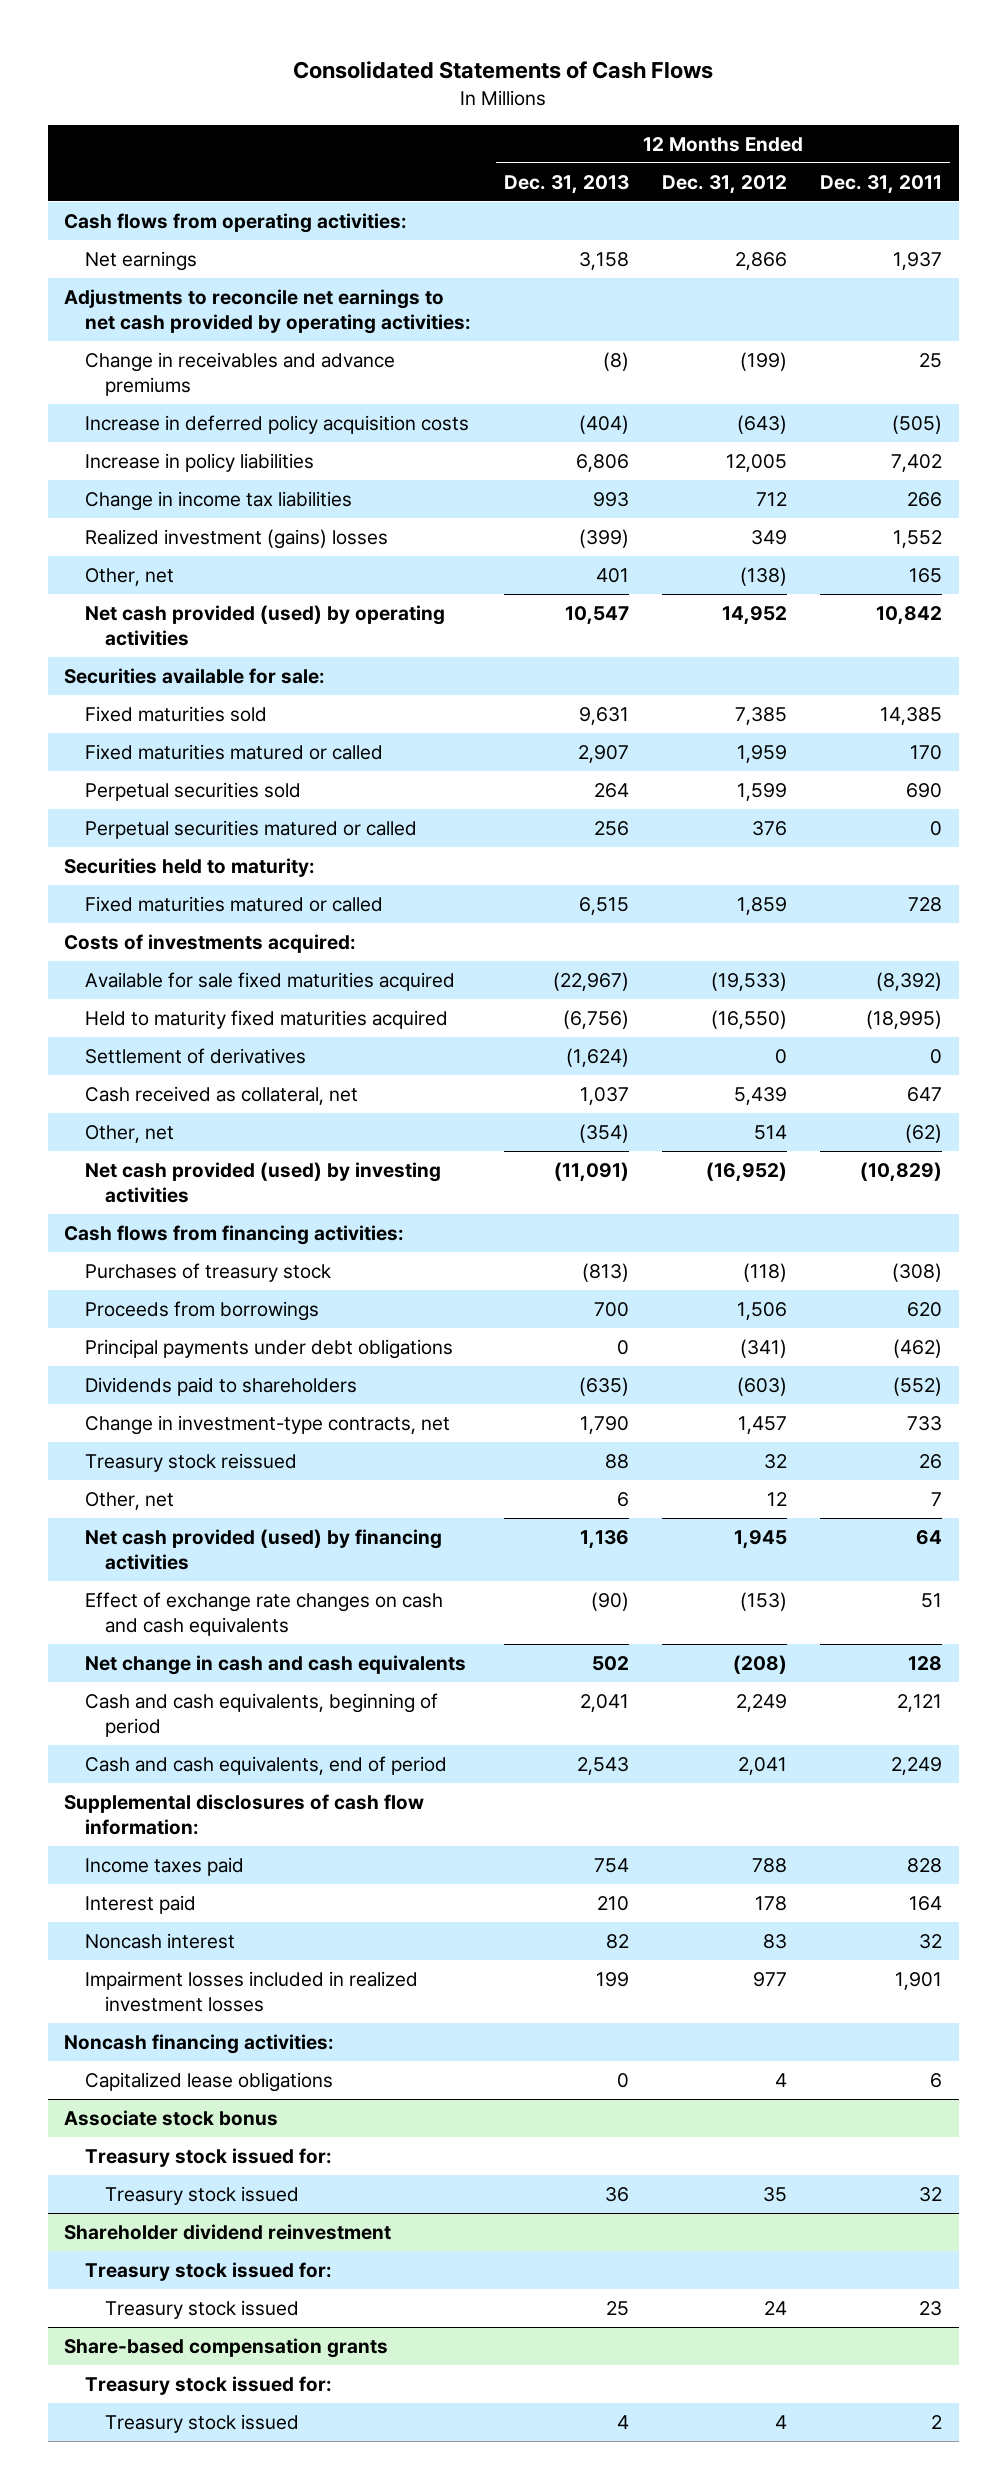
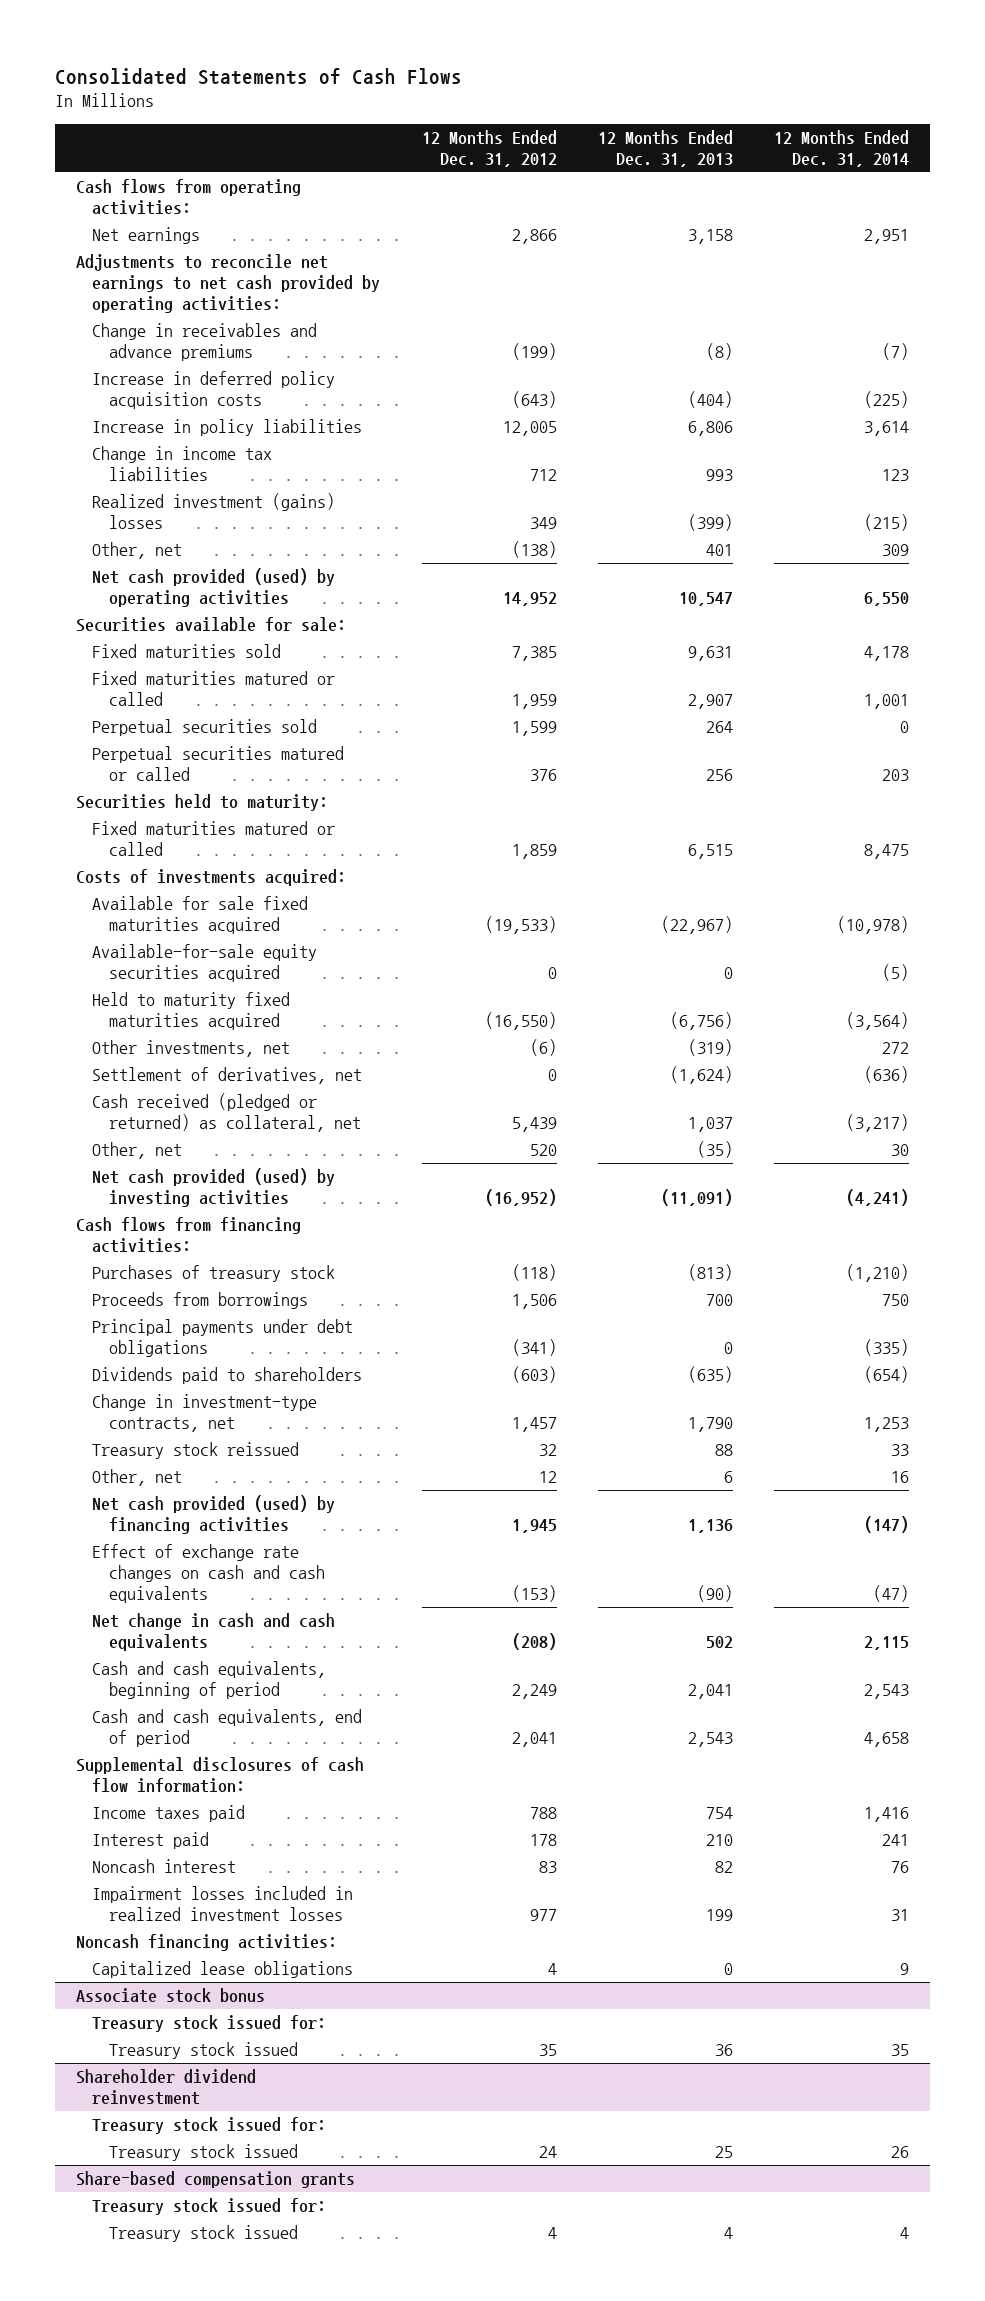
[819,174,942,194] Dec. 31, 2011 -> none
none -> [774,130,910,168] 12 Months Ended Dec. 31, 2014
none -> [92,944,318,982] Available-for-sale equity securities acquired
none -> [92,1040,291,1058] Other investments, net
[84,1048,306,1065] Settlement of derivatives -> [92,1067,363,1085] Settlement of derivatives, net
[84,1086,358,1106] Cash received as collateral, net -> [92,1093,362,1132] Cash received (pledged or returned) as collateral, net
[578,1124,629,1144] (354) -> [696,1141,733,1159] (35)
[753,1125,787,1141] 514 -> [529,1144,557,1157] 520

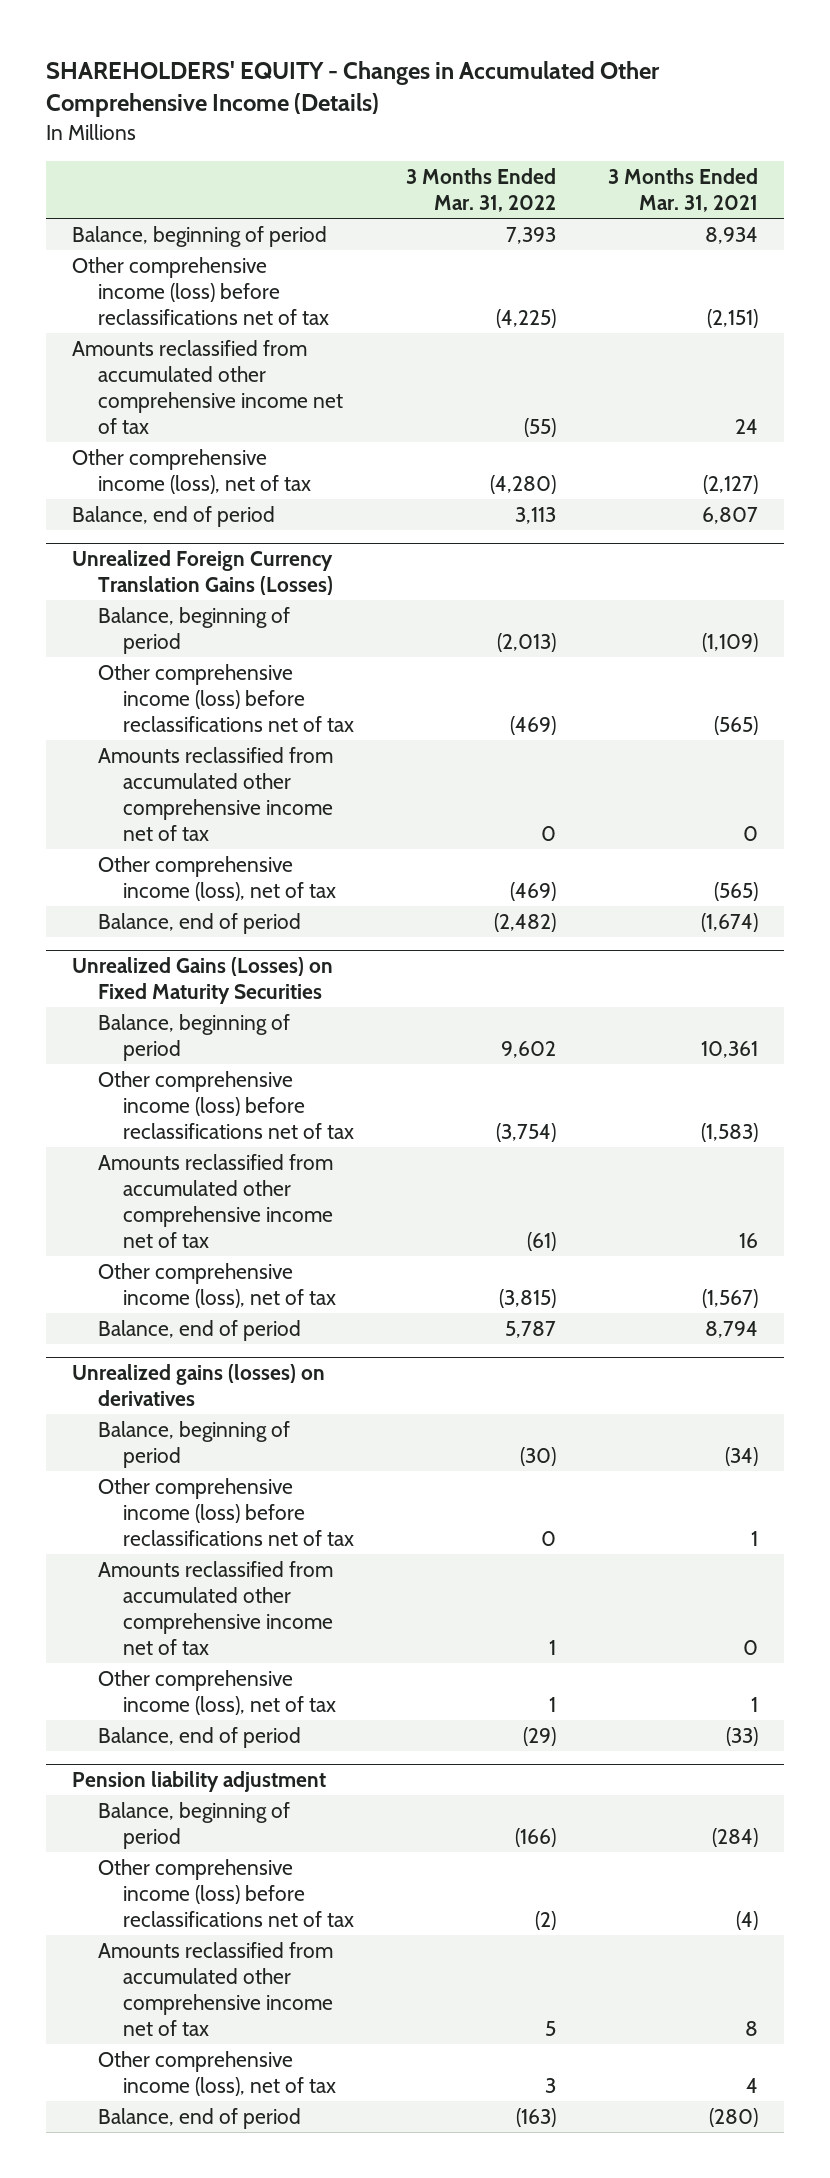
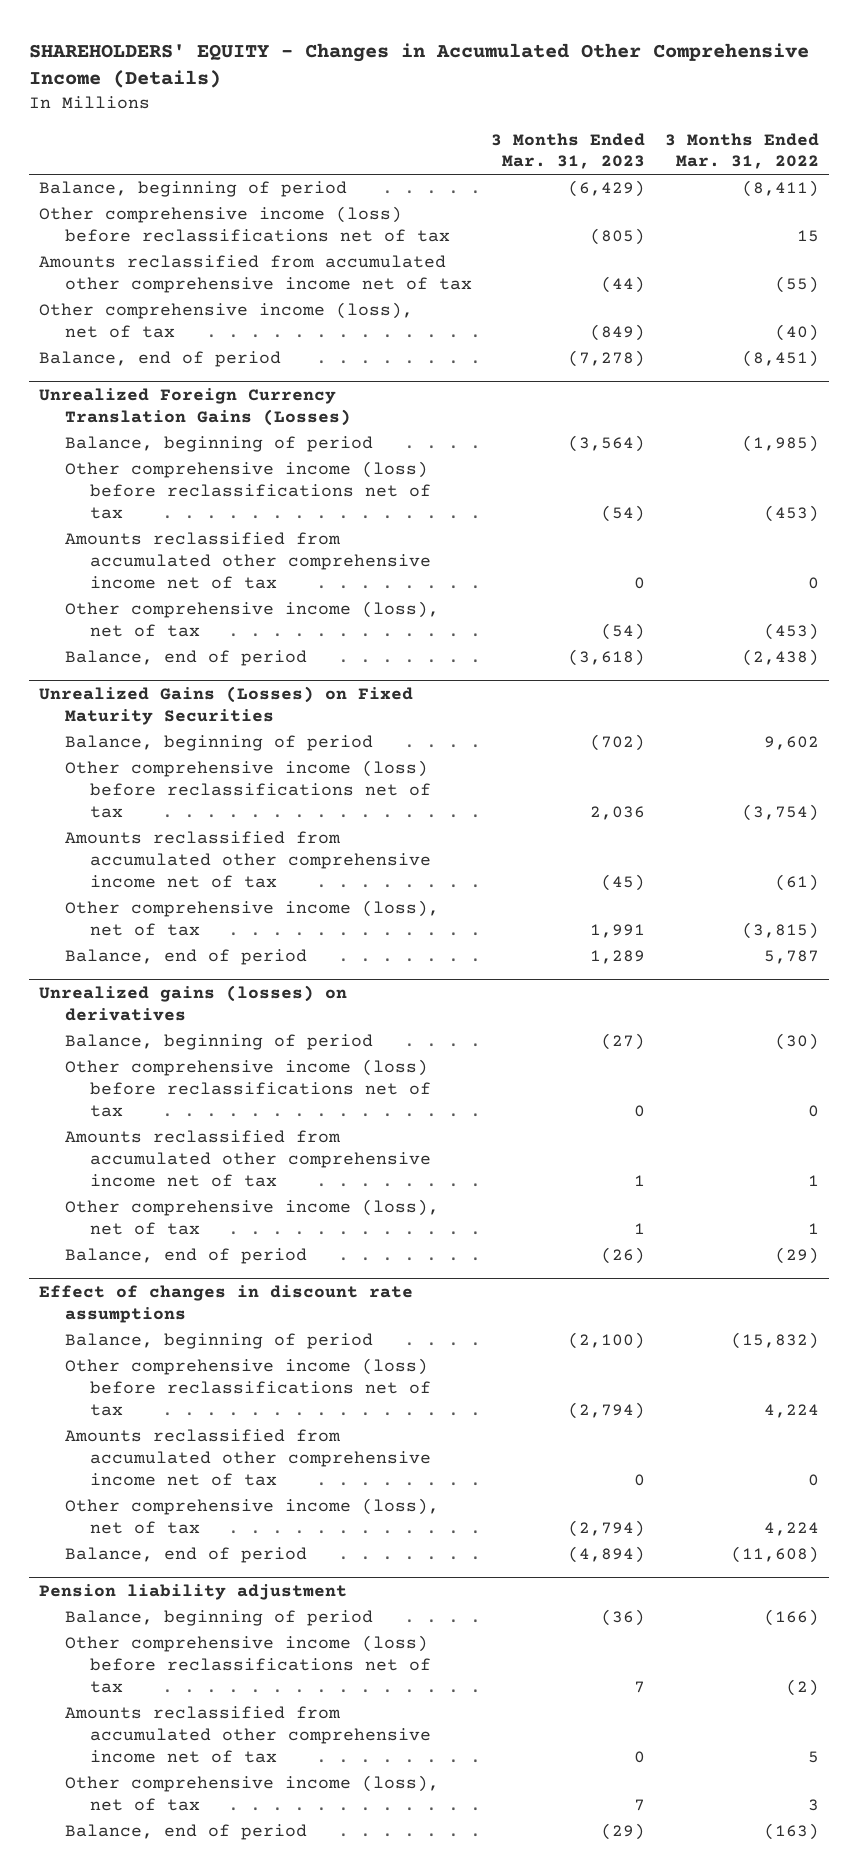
[608,167,759,212] 3 Months Ended Mar. 31, 2021 -> none
none -> [491,132,646,170] 3 Months Ended Mar. 31, 2023
[506,227,557,245] 7,393 -> [742,180,820,198] (8,411)
[496,309,557,329] (4,225) -> [797,230,820,243] 15
[490,475,557,495] (4,280) -> [775,324,820,342] (40)
[515,507,557,525] 3,113 -> [742,350,820,368] (8,451)
[497,633,557,653] (2,013) -> [742,435,820,453] (1,985)
[510,716,557,736] (469) -> [764,505,820,523] (453)
[510,882,557,902] (469) -> [764,623,820,641] (453)
[494,913,557,933] (2,482) -> [742,649,820,667] (2,438)
none -> [38,1285,413,1324] Effect of changes in discount rate assumptions
none -> [64,1333,373,1350] Balance, beginning of period
none -> [64,1358,432,1417] Other comprehensive income (loss) before reclassifications net of tax
none -> [64,1429,432,1487] Amounts reclassified from accumulated other comprehensive income net of tax
none -> [64,1498,439,1535] Other comprehensive income (loss), net of tax
none -> [64,1547,307,1564] Balance, end of period

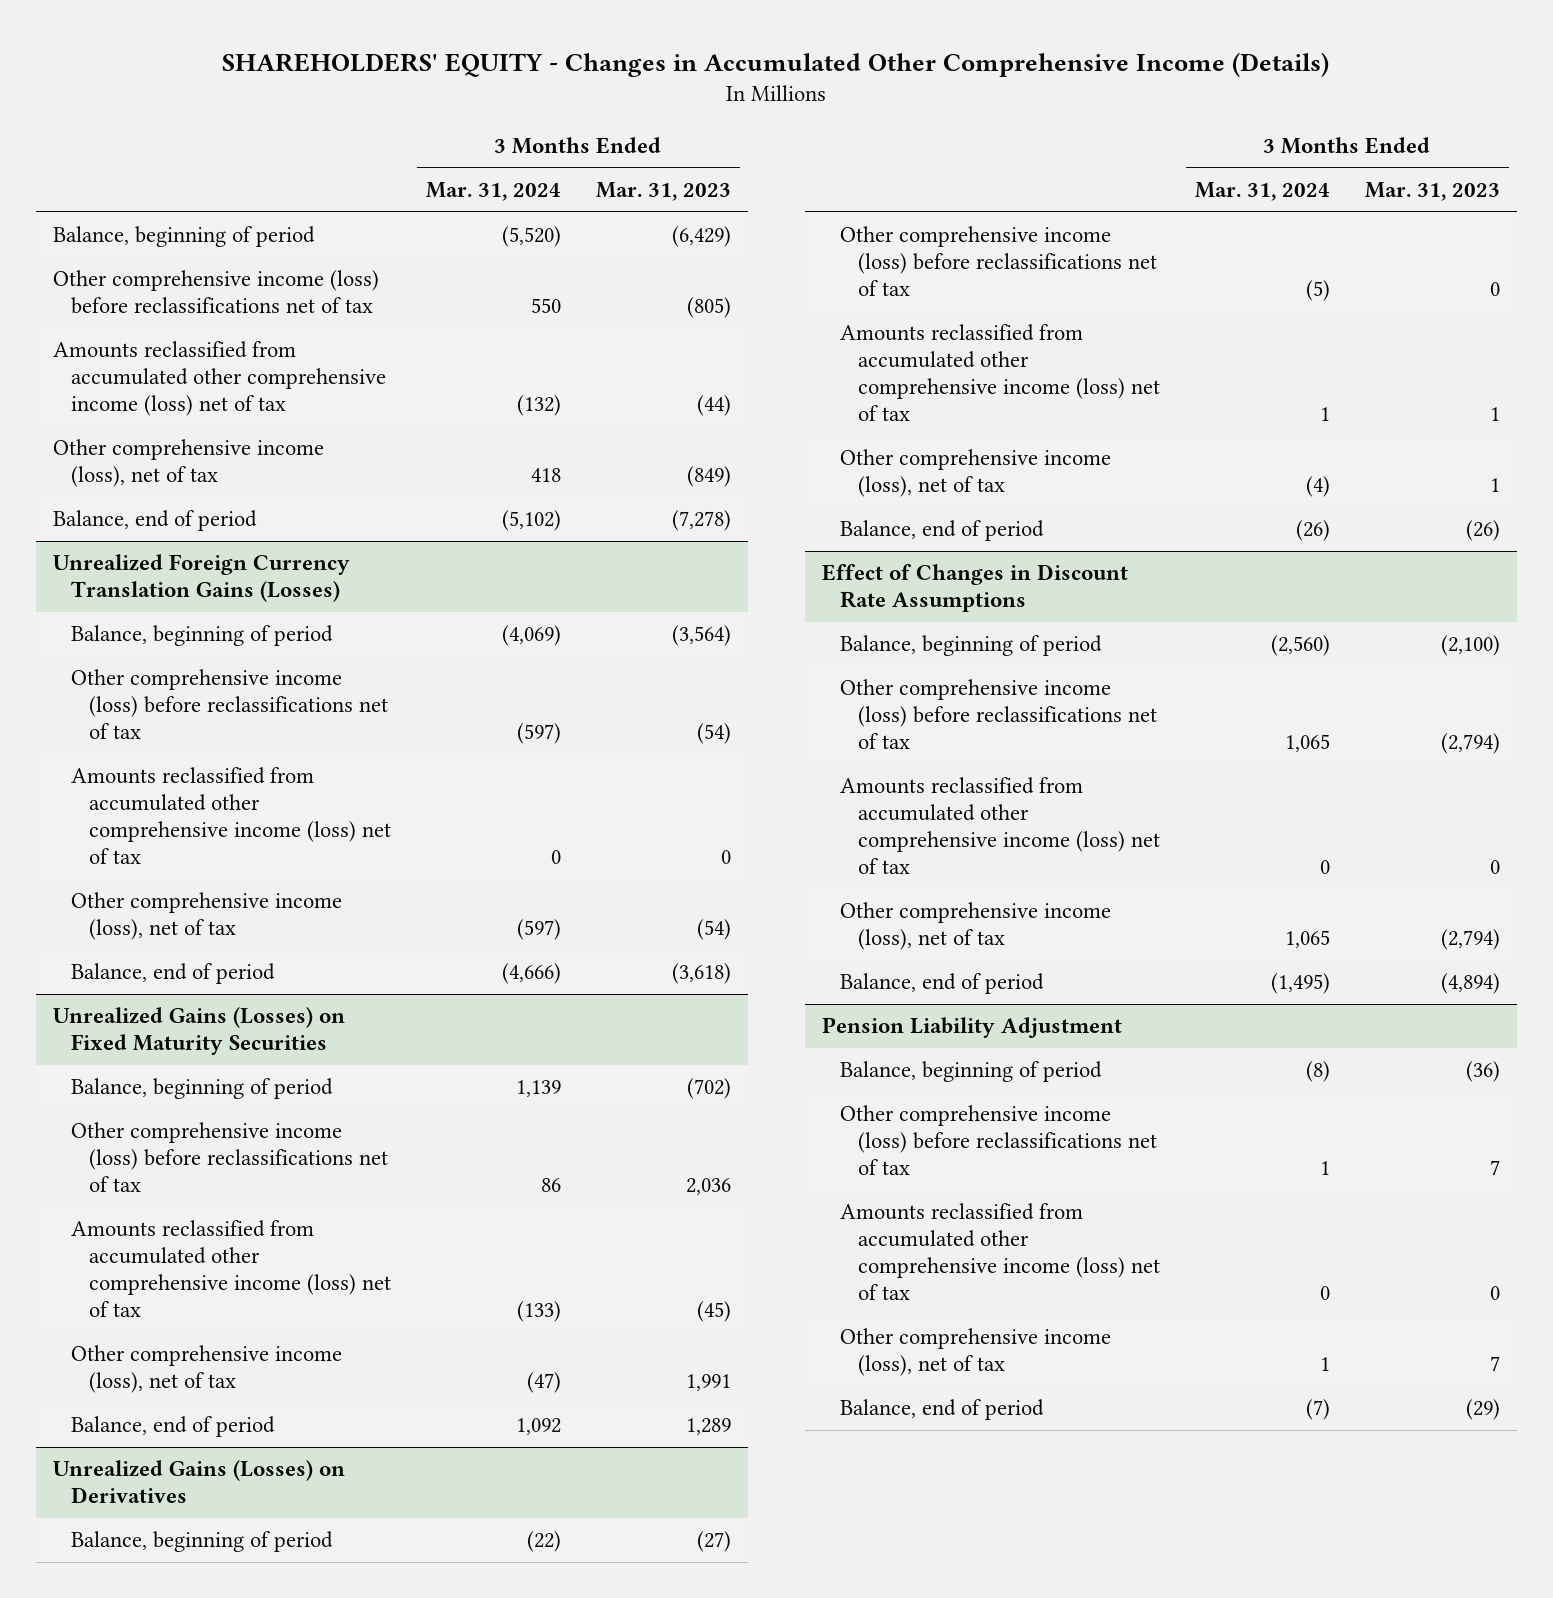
[665,132,820,170] 3 Months Ended Mar. 31, 2022 -> none
none -> [425,182,561,202] Mar. 31, 2024
[38,255,472,294] Amounts reclassified from accumulated other comprehensive income net of tax -> [53,341,386,417] Amounts reclassified from accumulated other comprehensive income (loss) net of tax
[64,532,432,590] Amounts reclassified from accumulated other comprehensive income net of tax -> [70,767,391,865] Amounts reclassified from accumulated other comprehensive income (loss) net of tax
[64,831,432,889] Amounts reclassified from accumulated other comprehensive income net of tax -> [70,1220,391,1318] Amounts reclassified from accumulated other comprehensive income (loss) net of tax
[38,985,347,1022] Unrealized gains (losses) on derivatives -> [53,1460,346,1504] Unrealized Gains (Losses) on Derivatives
[64,1130,432,1188] Amounts reclassified from accumulated other comprehensive income net of tax -> [839,324,1160,422] Amounts reclassified from accumulated other comprehensive income (loss) net of tax
[38,1285,413,1324] Effect of changes in discount rate assumptions -> [822,564,1129,613] Effect of Changes in Discount Rate Assumptions
[64,1429,432,1487] Amounts reclassified from accumulated other comprehensive income net of tax -> [839,777,1160,875] Amounts reclassified from accumulated other comprehensive income (loss) net of tax
[38,1584,347,1601] Pension liability adjustment -> [822,1017,1123,1039] Pension Liability Adjustment
[64,1706,432,1764] Amounts reclassified from accumulated other comprehensive income net of tax -> [839,1203,1160,1301] Amounts reclassified from accumulated other comprehensive income (loss) net of tax

